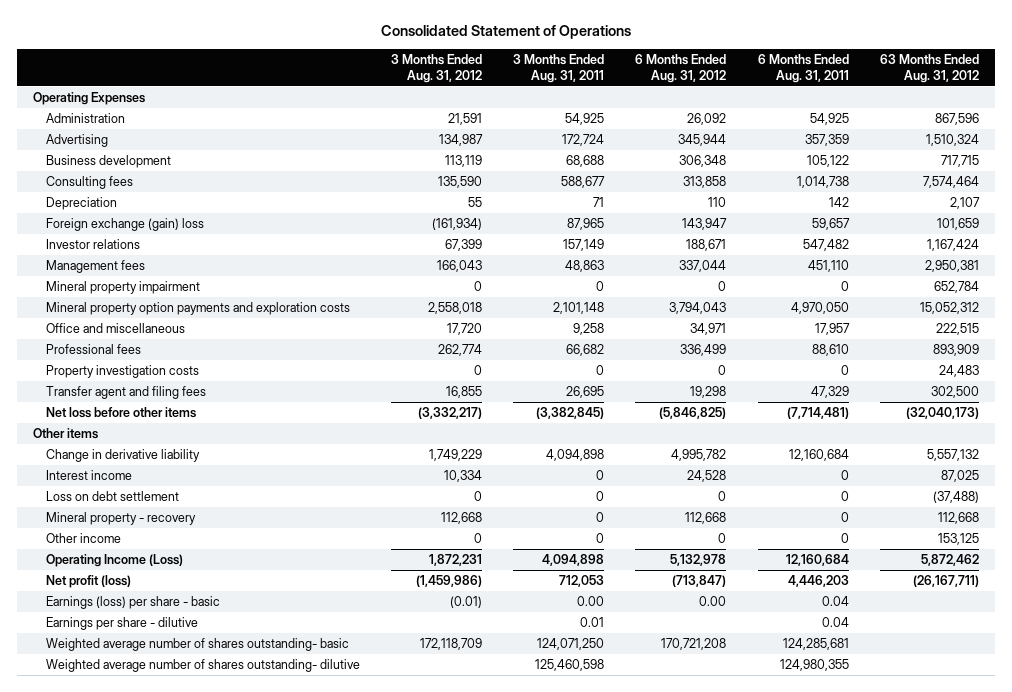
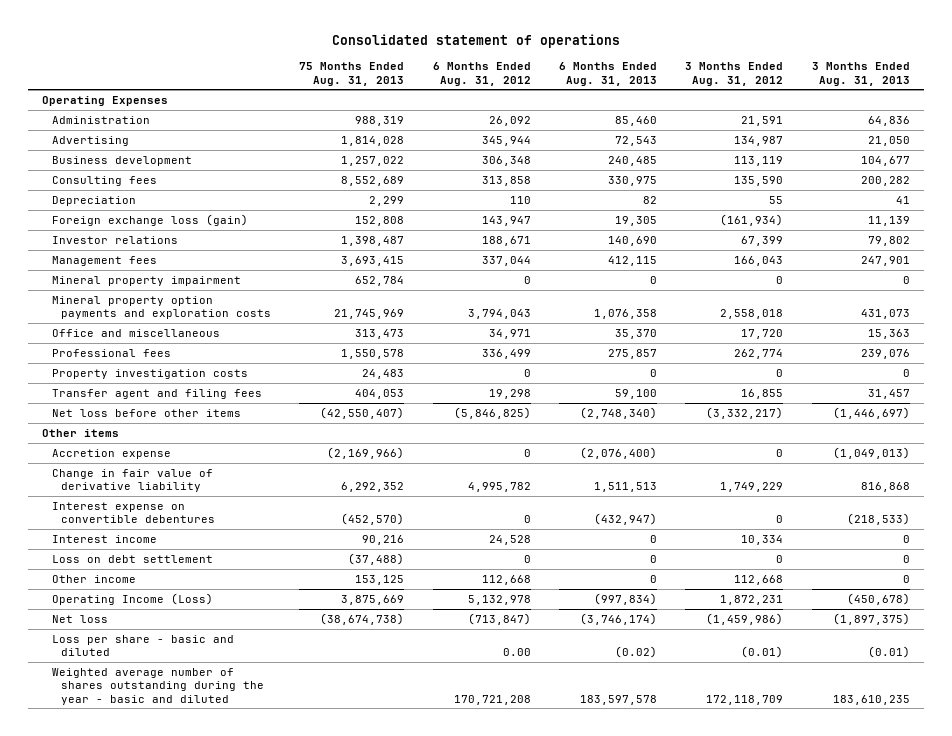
[380,25,631,40] Consolidated Statement of Operations -> [332,34,621,49] Consolidated statement of operations
[513,53,605,83] 3 Months Ended Aug. 31, 2011 -> none
[757,53,849,83] 6 Months Ended Aug. 31, 2011 -> none
[879,53,979,83] 63 Months Ended Aug. 31, 2012 -> none
none -> [299,62,405,86] 75 Months Ended Aug. 31, 2013
none -> [559,62,658,86] 6 Months Ended Aug. 31, 2013
none -> [811,62,910,86] 3 Months Ended Aug. 31, 2013
[45,218,204,232] Foreign exchange (gain) loss -> [51,213,248,226] Foreign exchange loss (gain)
none -> [51,448,171,459] Accretion expense
[45,449,200,463] Change in derivative liability -> [51,468,213,493] Change in fair value of derivative liability
none -> [51,501,216,524] Interest expense on convertible debentures
[45,512,196,526] Mineral property - recovery -> none
[473,533,482,544] 0 -> [734,574,784,585] 112,668
[718,533,727,544] 0 -> [481,574,531,585] 112,668
[45,617,198,631] Earnings per share - dilutive -> none
[45,659,360,673] Weighted average number of shares outstanding- dilutive -> none
[45,575,131,589] Net profit (loss) -> [51,614,108,623] Net loss
[45,596,220,610] Earnings (loss) per share - basic -> [51,634,234,657] Loss per share - basic and diluted
[45,638,349,652] Weighted average number of shares outstanding- basic -> [51,667,265,705] Weighted average number of shares outstanding during the year - basic and diluted

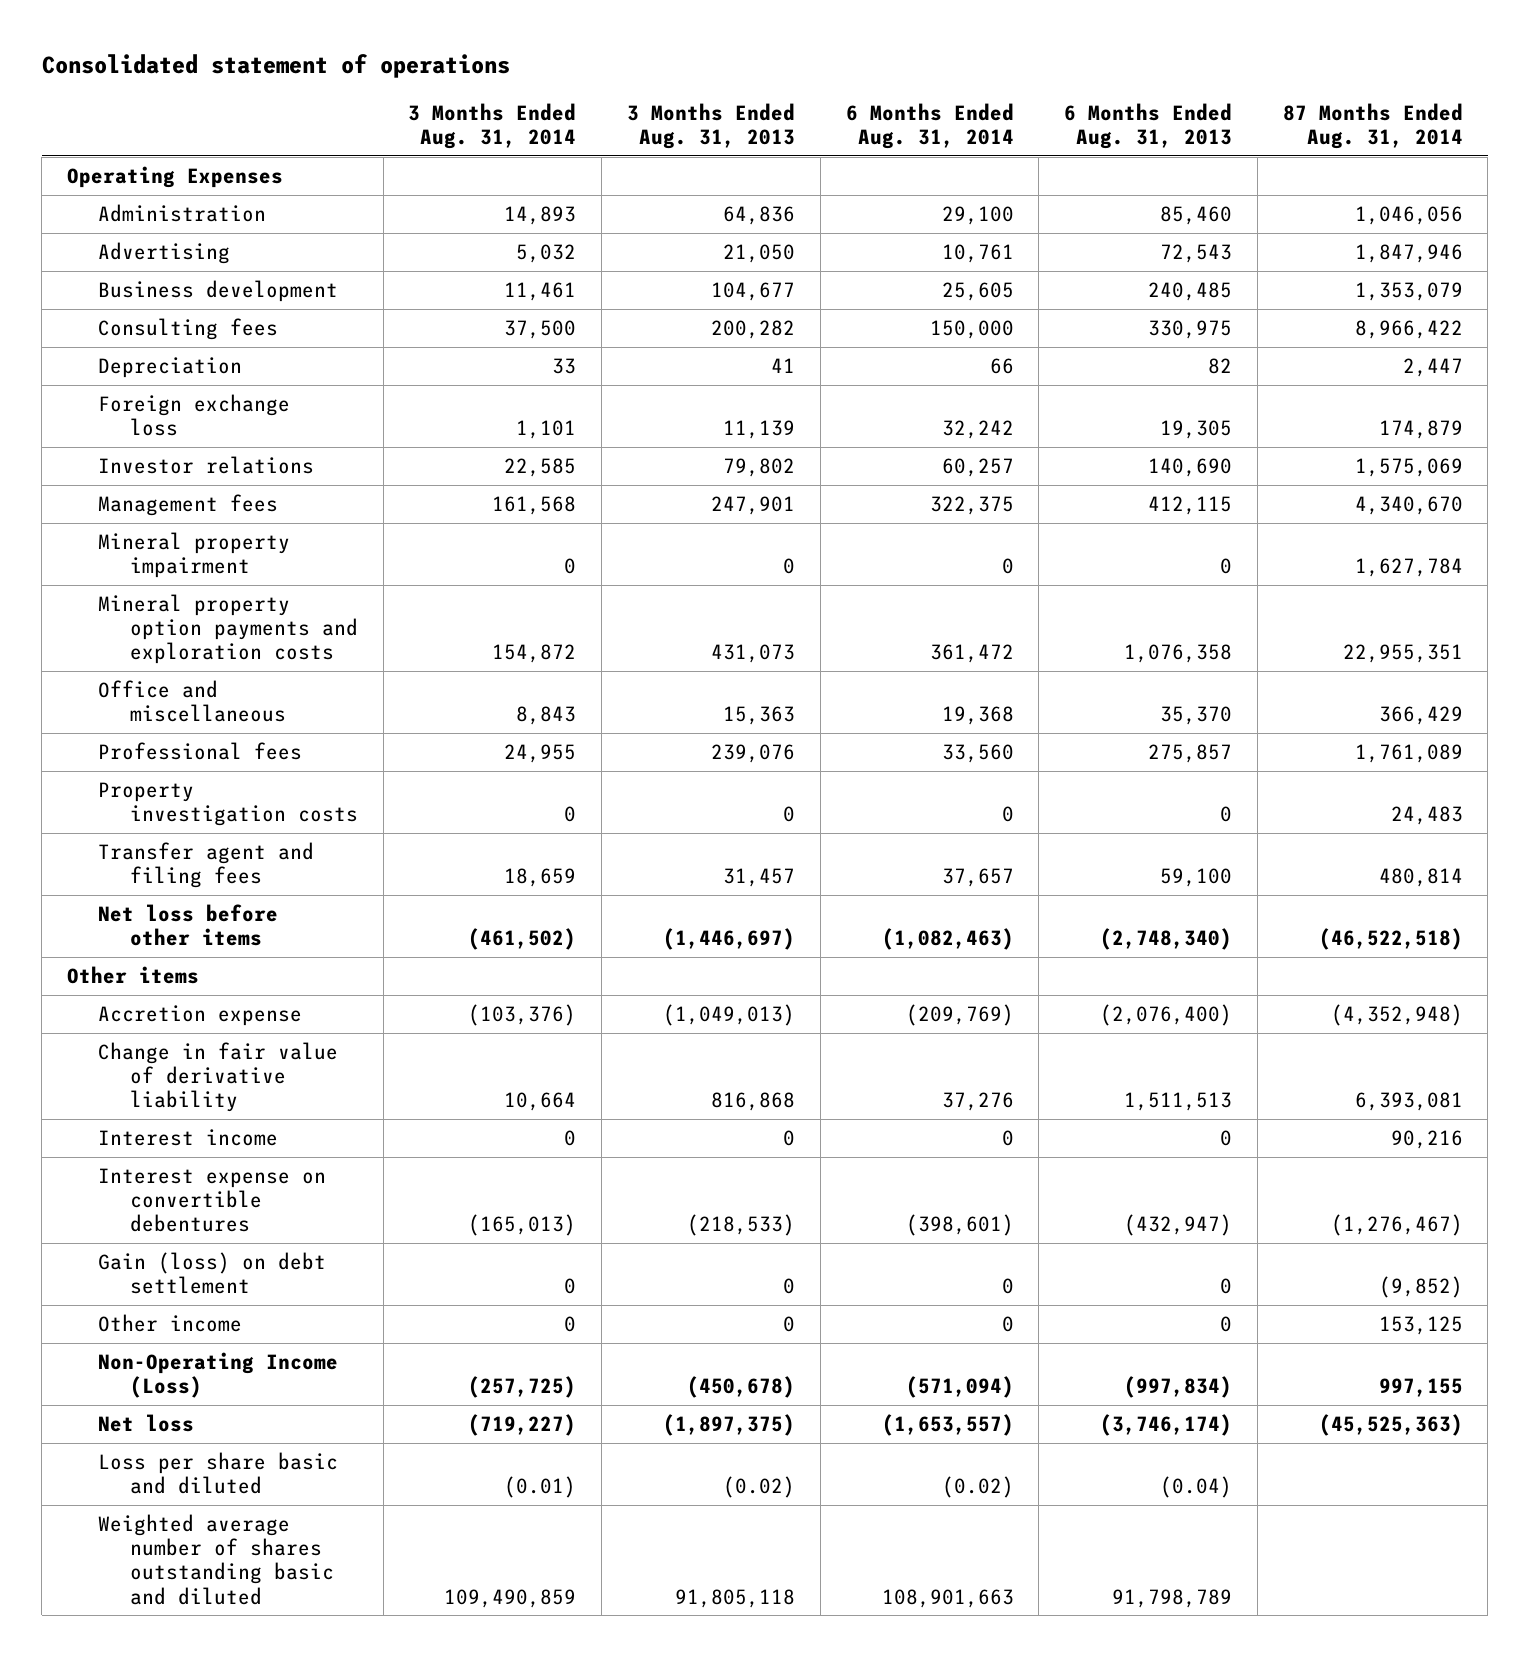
[299,62,405,86] 75 Months Ended Aug. 31, 2013 -> none
[432,62,531,86] 6 Months Ended Aug. 31, 2012 -> none
[685,62,784,86] 3 Months Ended Aug. 31, 2012 -> none
none -> [408,102,577,150] 3 Months Ended Aug. 31, 2014
none -> [845,102,1014,150] 6 Months Ended Aug. 31, 2014
none -> [1282,102,1463,150] 87 Months Ended Aug. 31, 2014
[51,213,248,226] Foreign exchange loss (gain) -> [98,393,291,437] Foreign exchange loss
[51,501,216,524] Interest expense on convertible debentures -> [98,1167,327,1233] Interest expense on convertible debentures
[51,554,213,563] Loss on debt settlement -> [98,1251,327,1295] Gain (loss) on debt settlement
[51,592,213,605] Operating Income (Loss) -> [98,1351,339,1399] Non-Operating Income (Loss)
[51,634,234,657] Loss per share - basic and diluted -> [98,1451,339,1495] Loss per share basic and diluted
[615,646,658,659] (0.02) -> [1160,1476,1233,1499] (0.04)
[867,646,910,659] (0.01) -> [722,1476,795,1499] (0.02)
[51,667,265,705] Weighted average number of shares outstanding during the year - basic and diluted -> [98,1513,334,1605] Weighted average number of shares outstanding basic and diluted
[580,694,658,705] 183,597,578 -> [1112,1588,1233,1608] 91,798,789
[832,694,910,705] 183,610,235 -> [674,1588,795,1608] 91,805,118

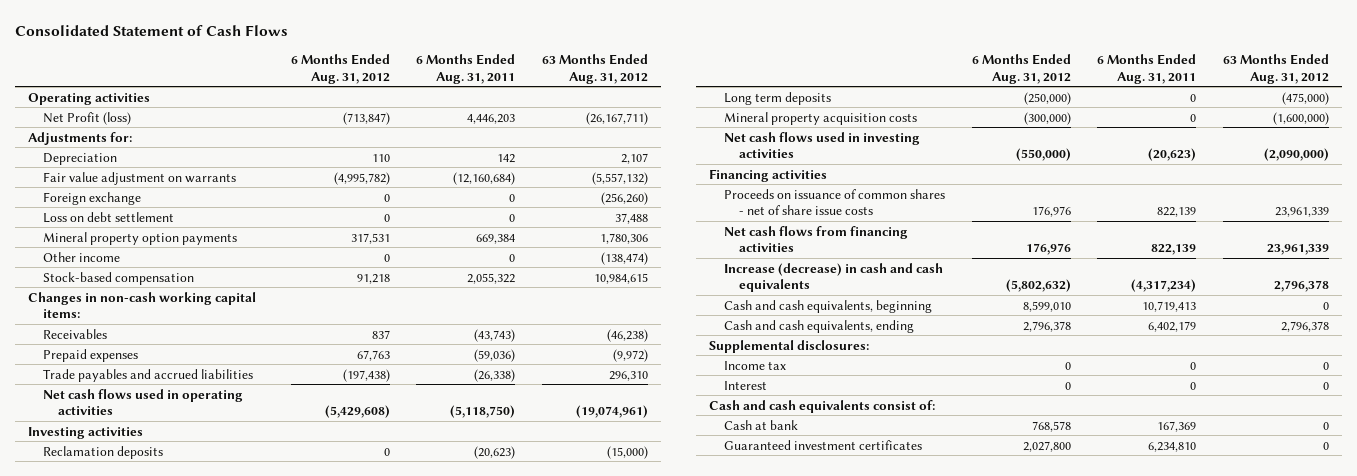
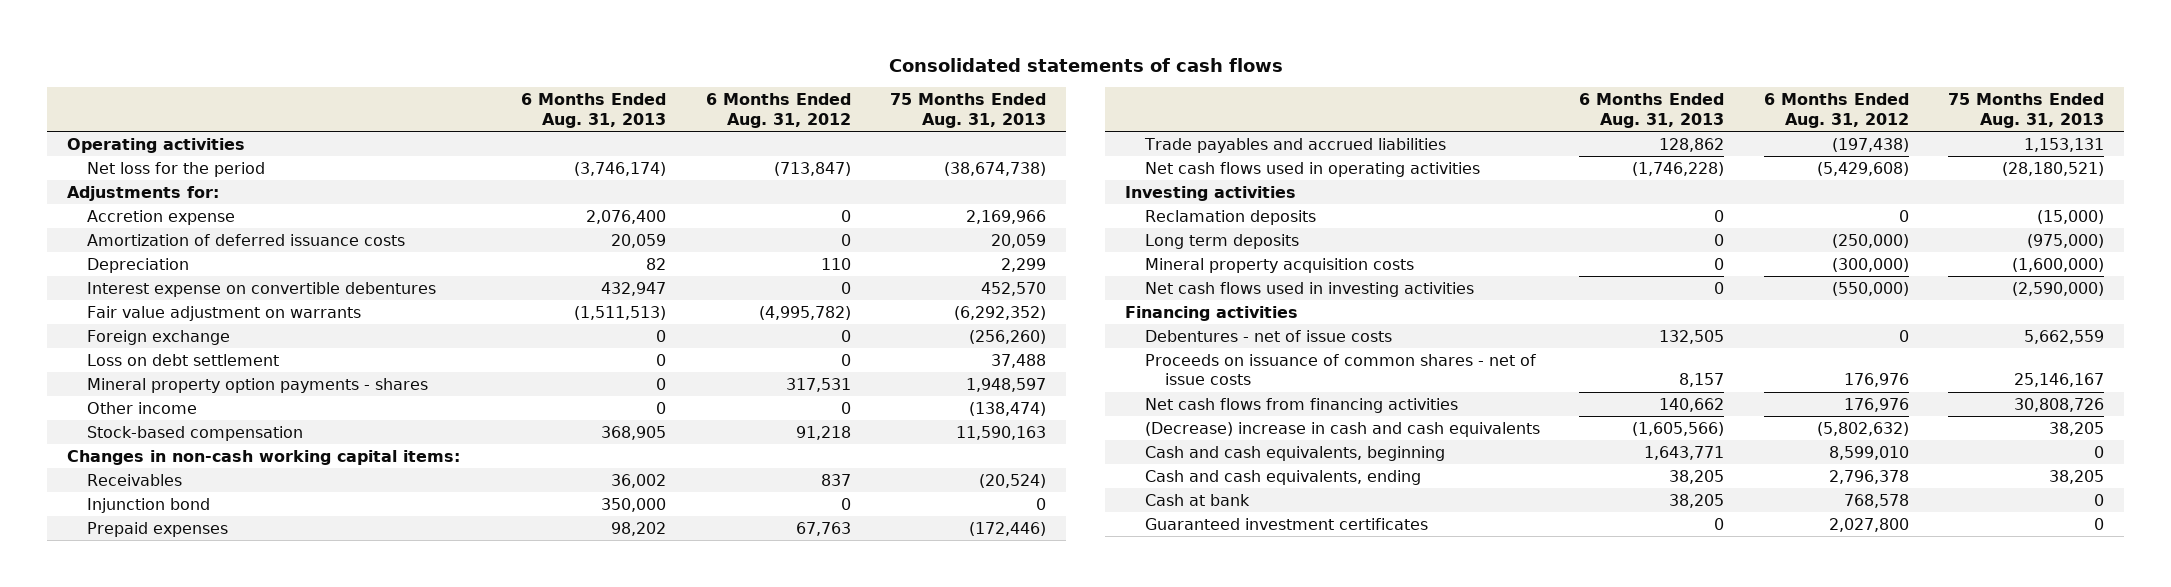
[14,25,288,37] Consolidated Statement of Cash Flows -> [888,57,1283,72] Consolidated statements of cash flows
[416,54,516,84] 6 Months Ended Aug. 31, 2011 -> none
[541,54,648,84] 63 Months Ended Aug. 31, 2012 -> none
none -> [521,93,667,128] 6 Months Ended Aug. 31, 2013
none -> [890,93,1047,128] 75 Months Ended Aug. 31, 2013
[43,111,132,125] Net Profit (loss) -> [86,161,265,177] Net loss for the period
none -> [86,209,235,225] Accretion expense
none -> [86,233,405,246] Amortization of deferred issuance costs
none -> [86,281,436,297] Interest expense on convertible debentures
[43,231,238,245] Mineral property option payments -> [86,377,428,393] Mineral property option payments - shares
none -> [86,497,210,513] Injunction bond
none -> [1144,329,1392,342] Debentures - net of issue costs
[723,188,945,215] Proceeds on issuance of common shares - net of share issue costs -> [1144,353,1536,386] Proceeds on issuance of common shares - net of issue costs
[723,262,943,292] Increase (decrease) in cash and cash equivalents -> [1144,421,1540,437] (Decrease) increase in cash and cash equivalents
[708,339,869,353] Supplemental disclosures: -> none
[723,360,786,370] Income tax -> none
[723,380,767,390] Interest -> none
[708,399,935,413] Cash and cash equivalents consist of: -> none

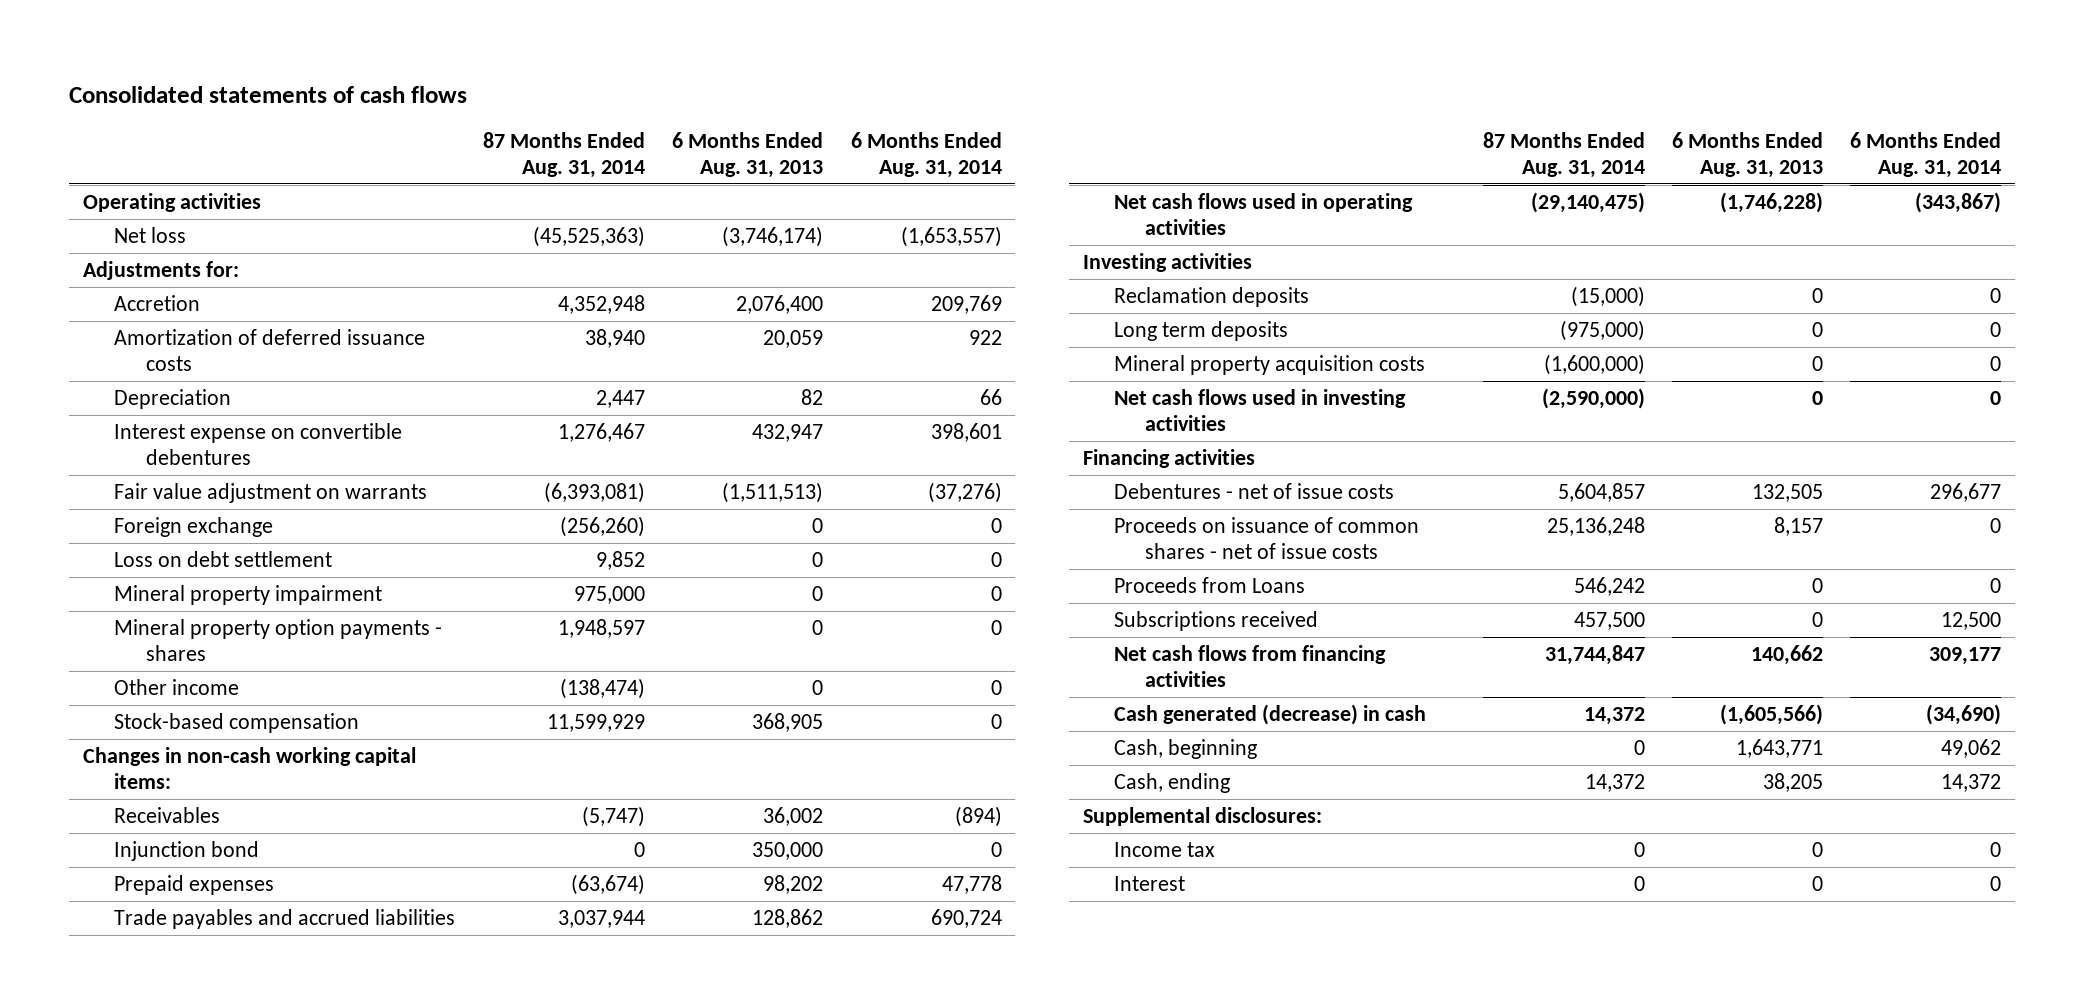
[705,93,851,128] 6 Months Ended Aug. 31, 2012 -> none
[890,93,1047,128] 75 Months Ended Aug. 31, 2013 -> none
none -> [482,131,645,178] 87 Months Ended Aug. 31, 2014
none -> [850,131,1002,178] 6 Months Ended Aug. 31, 2014
[86,161,265,177] Net loss for the period -> [114,226,187,243] Net loss
[86,209,235,225] Accretion expense -> [114,294,201,311] Accretion
none -> [114,584,383,605] Mineral property impairment
none -> [1114,576,1306,593] Proceeds from Loans
none -> [1114,610,1319,631] Subscriptions received
[1144,493,1250,506] Cash at bank -> none
[1144,517,1428,530] Guaranteed investment certificates -> none
[1144,421,1540,437] (Decrease) increase in cash and cash equivalents -> [1114,703,1427,725] Cash generated (decrease) in cash
[1144,445,1445,461] Cash and cash equivalents, beginning -> [1114,738,1258,759] Cash, beginning
[1144,469,1421,485] Cash and cash equivalents, ending -> [1114,772,1231,793] Cash, ending
none -> [1082,806,1322,826] Supplemental disclosures:
none -> [1114,841,1216,857] Income tax
none -> [1114,875,1186,891] Interest

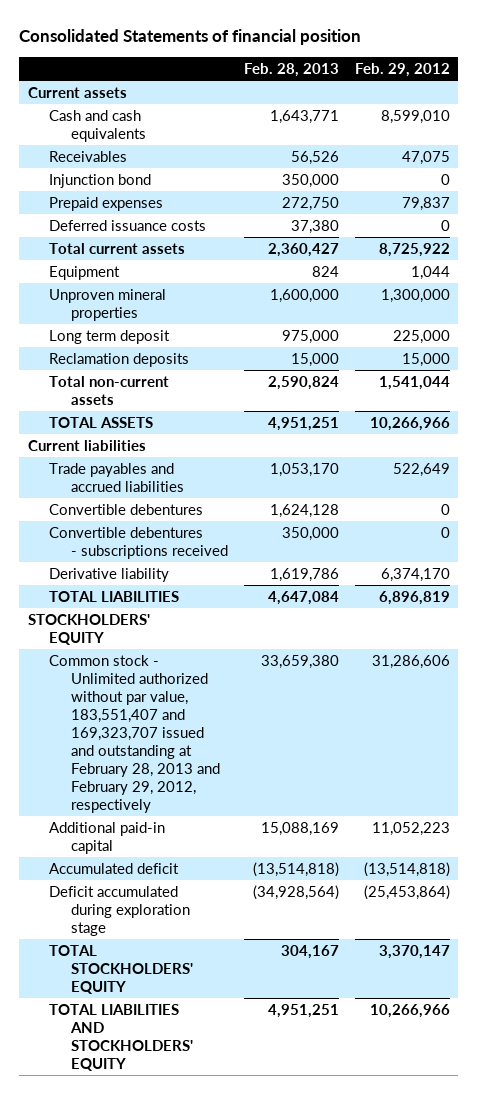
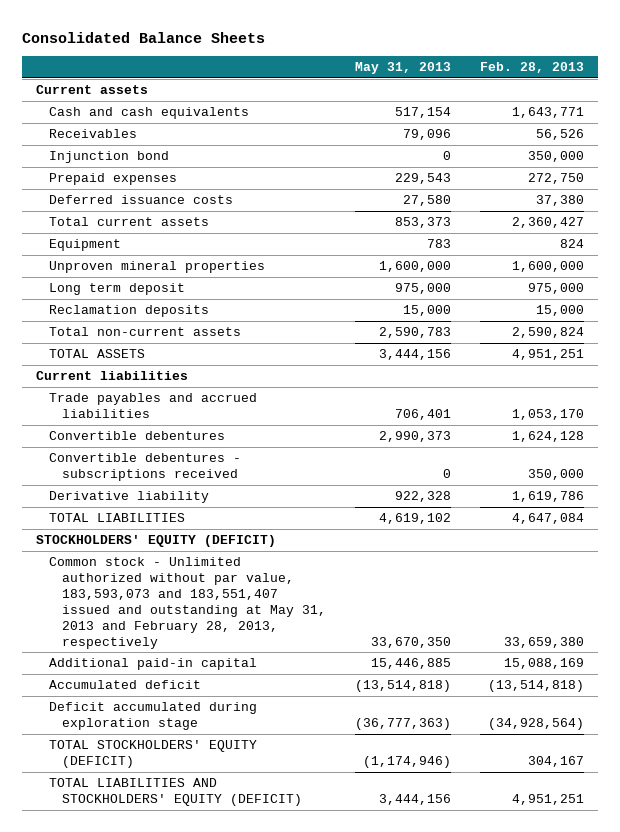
[19,29,362,46] Consolidated Statements of financial position -> [22,31,266,43] Consolidated Balance Sheets
[355,63,451,78] Feb. 29, 2012 -> none
none -> [354,62,451,75] May 31, 2013
[27,613,150,645] STOCKHOLDERS' EQUITY -> [36,535,277,548] STOCKHOLDERS' EQUITY (DEFICIT)
[49,654,220,814] Common stock - Unlimited authorized without par value, 183,551,407 and 169,323,707 issued and outstanding at February 28, 2013 and February 29, 2012, respectively -> [49,557,327,649] Common stock - Unlimited authorized without par value, 183,593,073 and 183,551,407 issued and outstanding at May 31, 2013 and February 28, 2013, respectively
[49,944,193,994] TOTAL STOCKHOLDERS' EQUITY -> [49,740,258,769] TOTAL STOCKHOLDERS' EQUITY (DEFICIT)
[49,1003,193,1071] TOTAL LIABILITIES AND STOCKHOLDERS' EQUITY -> [49,778,303,807] TOTAL LIABILITIES AND STOCKHOLDERS' EQUITY (DEFICIT)

